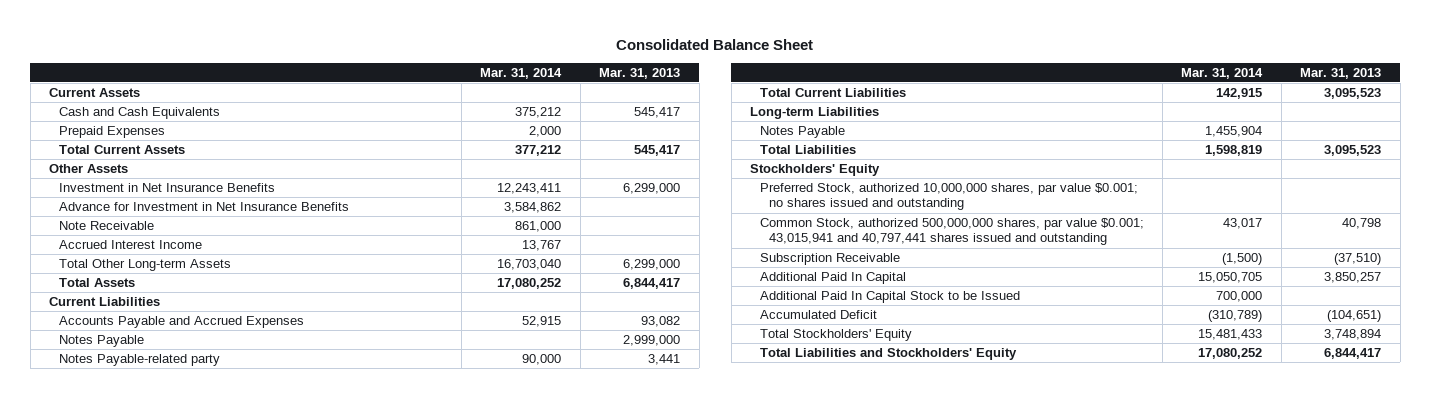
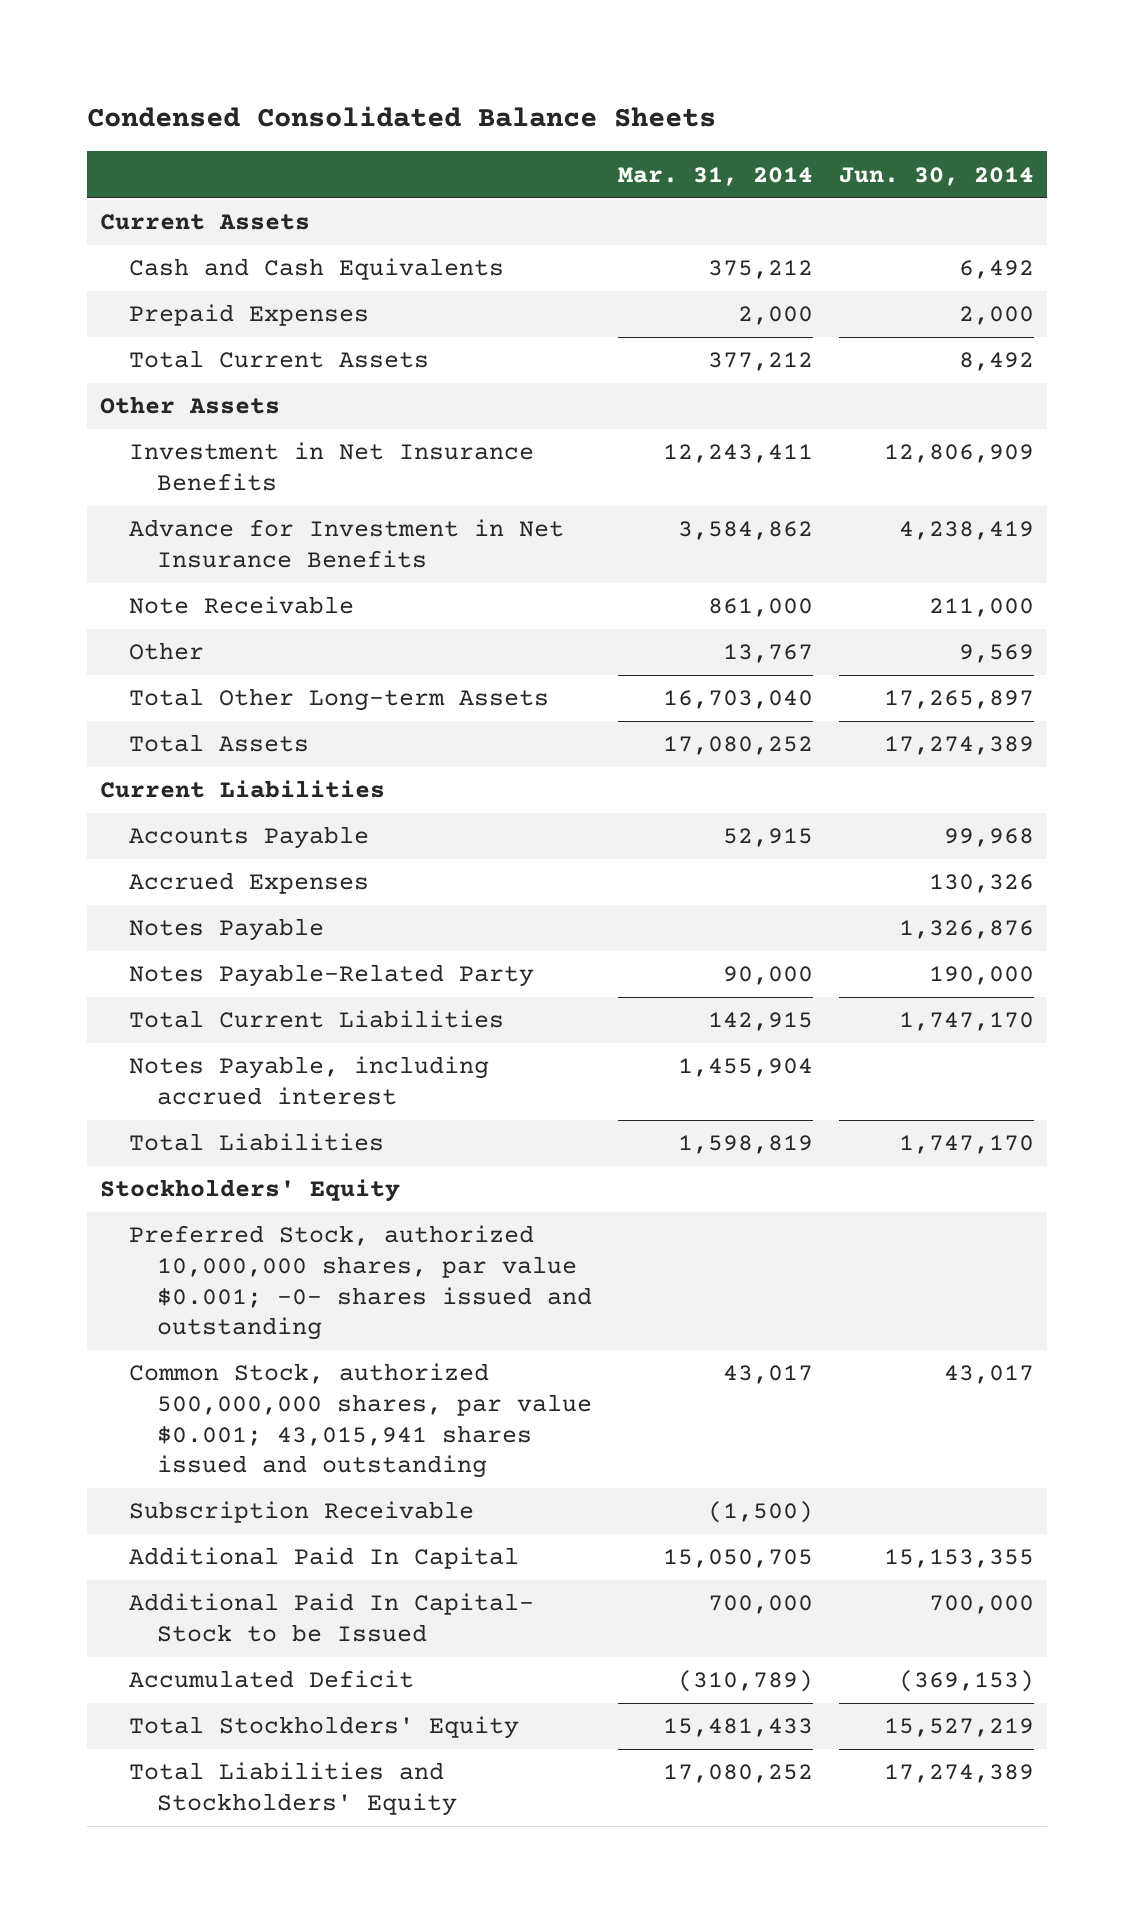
[616,39,814,51] Consolidated Balance Sheet -> [87,106,717,128] Condensed Consolidated Balance Sheets
[599,67,681,79] Mar. 31, 2013 -> none
none -> [839,166,1035,186] Jun. 30, 2014
[58,239,202,249] Accrued Interest Income -> [128,642,204,661] Other
[58,315,304,328] Accounts Payable and Accrued Expenses -> [128,826,369,850] Accounts Payable
none -> [128,872,369,895] Accrued Expenses
[58,353,220,366] Notes Payable-related party -> [128,964,534,988] Notes Payable-Related Party
[750,106,880,119] Long-term Liabilities -> none
[759,125,845,138] Notes Payable -> [128,1056,489,1106] Notes Payable, including accrued interest
[759,182,1138,211] Preferred Stock, authorized 10,000,000 shares, par value $0.001; no shares issued and outstanding -> [128,1225,593,1341] Preferred Stock, authorized 10,000,000 shares, par value $0.001; -0- shares issued and outstanding
[759,217,1144,246] Common Stock, authorized 500,000,000 shares, par value $0.001; 43,015,941 and 40,797,441 shares issued and outstanding -> [128,1363,593,1479] Common Stock, authorized 500,000,000 shares, par value $0.001; 43,015,941 shares issued and outstanding
[759,290,1020,303] Additional Paid In Capital Stock to be Issued -> [128,1593,534,1643] Additional Paid In Capital- Stock to be Issued

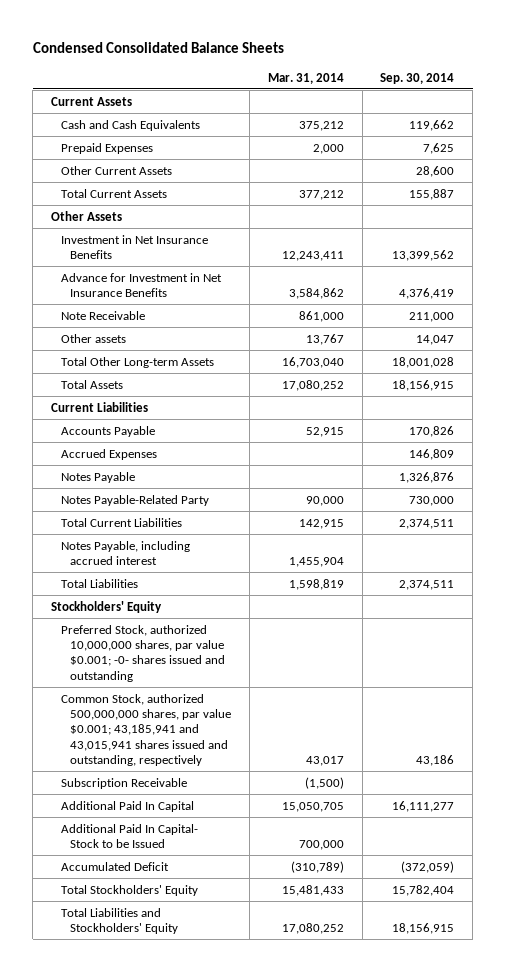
[839,166,1035,186] Jun. 30, 2014 -> none
none -> [380,72,455,84] Sep. 30, 2014
none -> [60,165,172,175] Other Current Assets
[128,642,204,661] Other -> [60,333,126,343] Other assets
[128,1363,593,1479] Common Stock, authorized 500,000,000 shares, par value $0.001; 43,015,941 shares issued and outstanding -> [60,693,232,767] Common Stock, authorized 500,000,000 shares, par value $0.001; 43,185,941 and 43,015,941 shares issued and outstanding, respectively

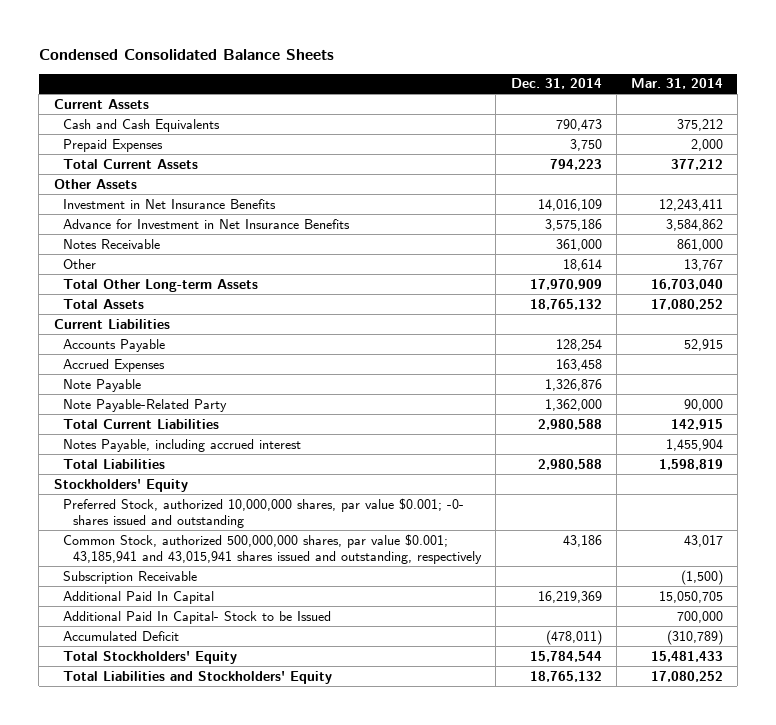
[380,72,455,84] Sep. 30, 2014 -> none
none -> [510,78,602,90] Dec. 31, 2014
[60,165,172,175] Other Current Assets -> none
[60,310,145,320] Note Receivable -> [63,238,161,249] Notes Receivable
[60,333,126,343] Other assets -> [63,258,97,269] Other
[60,471,135,483] Notes Payable -> [63,378,142,392] Note Payable
[60,494,209,506] Notes Payable-Related Party -> [63,398,228,412] Note Payable-Related Party

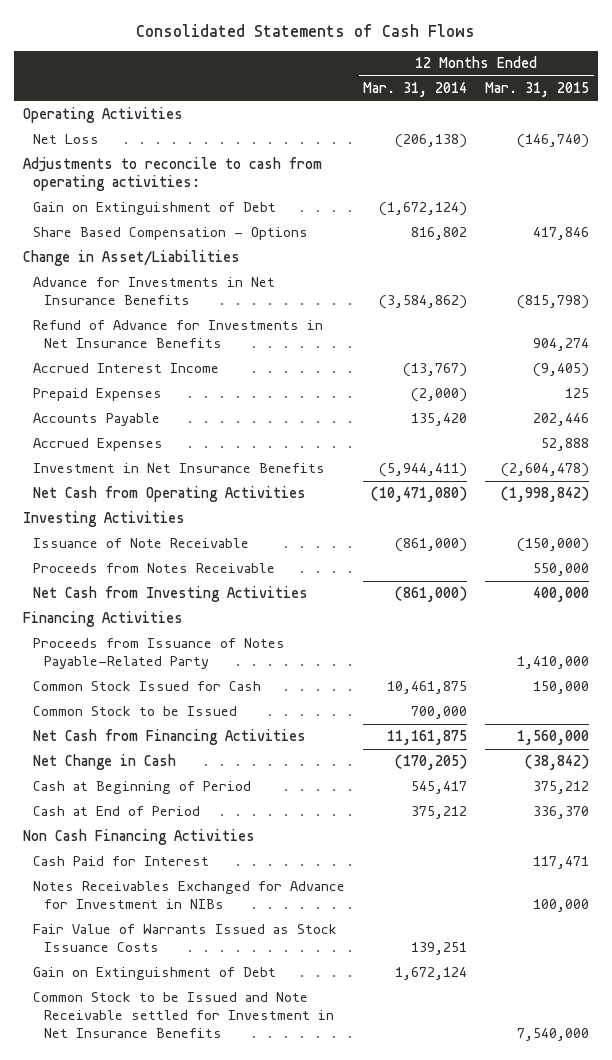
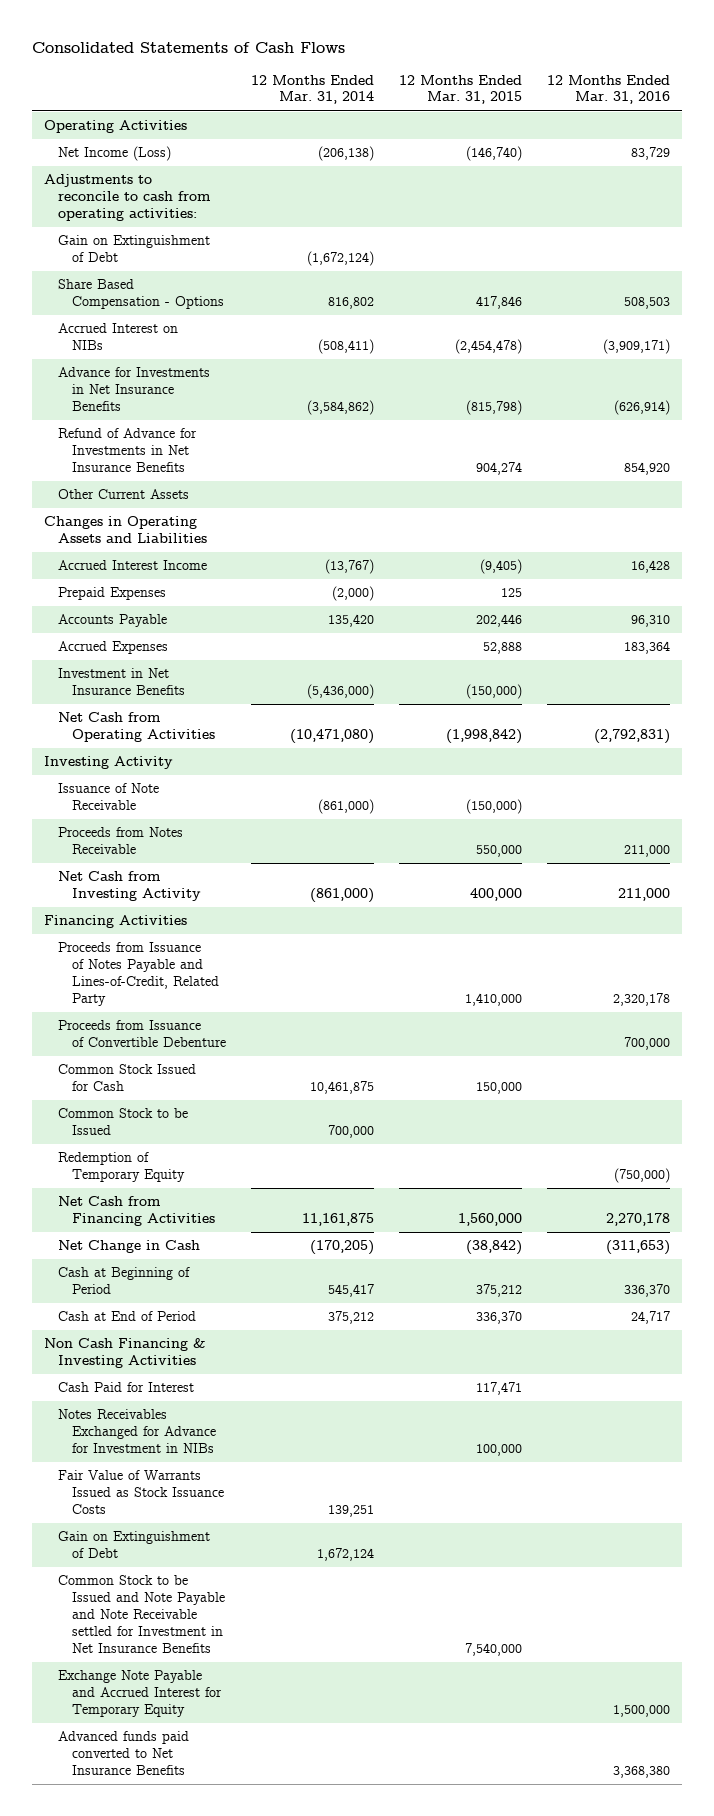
none -> [546,74,670,105] 12 Months Ended Mar. 31, 2016
[33,134,100,145] Net Loss -> [58,146,172,162] Net Income (Loss)
[23,250,241,267] Change in Asset/Liabilities -> none
none -> [58,323,179,351] Accrued Interest on NIBs
none -> [58,489,190,500] Other Current Assets
none -> [44,516,208,544] Changes in Operating Assets and Liabilities
[379,463,468,478] (5,944,411) -> [306,684,374,700] (5,436,000)
[501,463,590,478] (2,604,478) -> [465,684,522,700] (150,000)
[23,511,186,528] Investing Activities -> [44,756,174,770] Investing Activity
[33,586,309,603] Net Cash from Investing Activities -> [58,871,201,902] Net Cash from Investing Activity
[33,638,286,670] Proceeds from Issuance of Notes Payable-Related Party -> [58,942,219,1006] Proceeds from Issuance of Notes Payable and Lines-of-Credit, Related Party
none -> [58,1020,226,1048] Proceeds from Issuance of Convertible Debenture
none -> [58,1152,185,1183] Redemption of Temporary Equity
[23,829,256,846] Non Cash Financing Activities -> [44,1338,207,1369] Non Cash Financing & Investing Activities
[33,992,334,1039] Common Stock to be Issued and Note Receivable settled for Investment in Net Insurance Benefits -> [58,1575,225,1653] Common Stock to be Issued and Note Payable and Note Receivable settled for Investment in Net Insurance Benefits
none -> [58,1670,222,1718] Exchange Note Payable and Accrued Interest for Temporary Equity
none -> [58,1731,190,1776] Advanced funds paid converted to Net Insurance Benefits

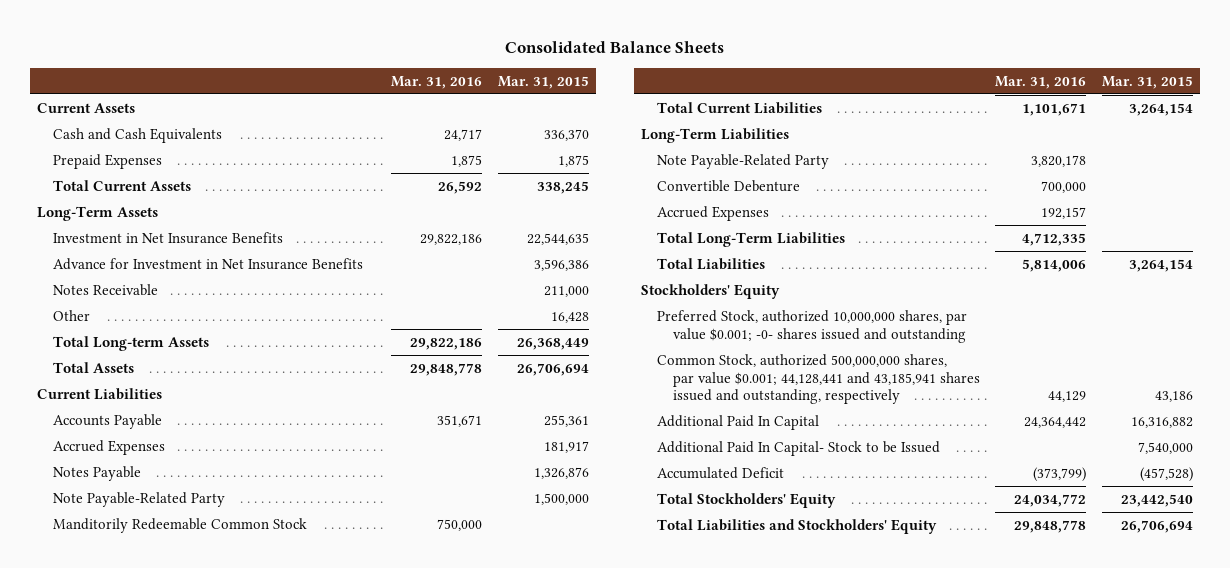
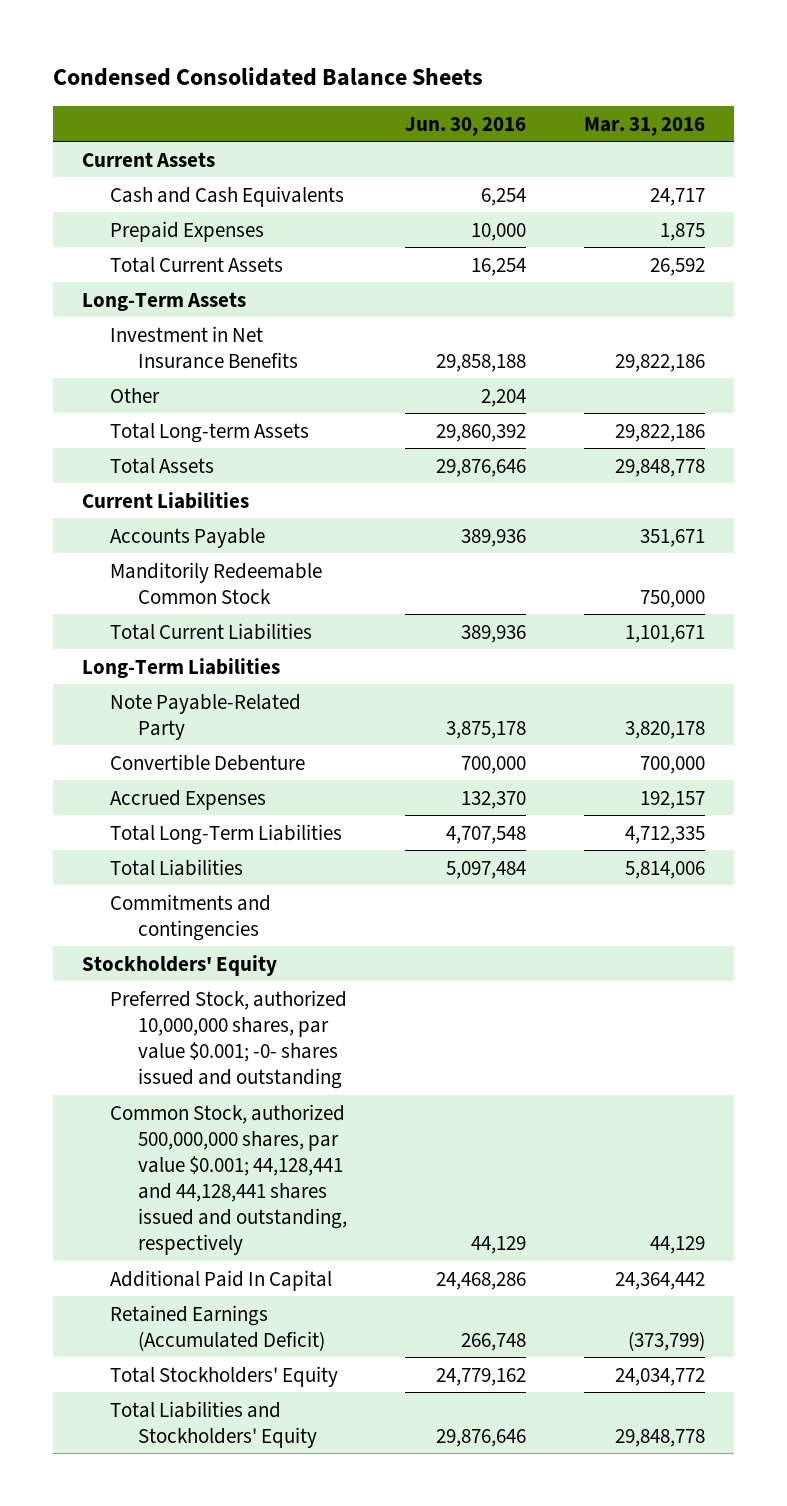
[505,40,725,53] Consolidated Balance Sheets -> [52,67,483,87] Condensed Consolidated Balance Sheets
[497,75,589,89] Mar. 31, 2015 -> none
none -> [405,116,527,136] Jun. 30, 2016
[53,257,364,270] Advance for Investment in Net Insurance Benefits -> none
[53,283,159,296] Notes Receivable -> none
[53,439,166,455] Accrued Expenses -> none
[53,465,142,481] Notes Payable -> none
[53,491,226,507] Note Payable-Related Party -> none
none -> [110,893,272,941] Commitments and contingencies
[657,353,980,405] Common Stock, authorized 500,000,000 shares, par value $0.001; 44,128,441 and 43,185,941 shares issued and outstanding, respectively -> [110,1103,348,1256] Common Stock, authorized 500,000,000 shares, par value $0.001; 44,128,441 and 44,128,441 shares issued and outstanding, respectively
[657,440,941,456] Additional Paid In Capital- Stock to be Issued -> none
[657,466,785,479] Accumulated Deficit -> [110,1304,326,1351] Retained Earnings (Accumulated Deficit)

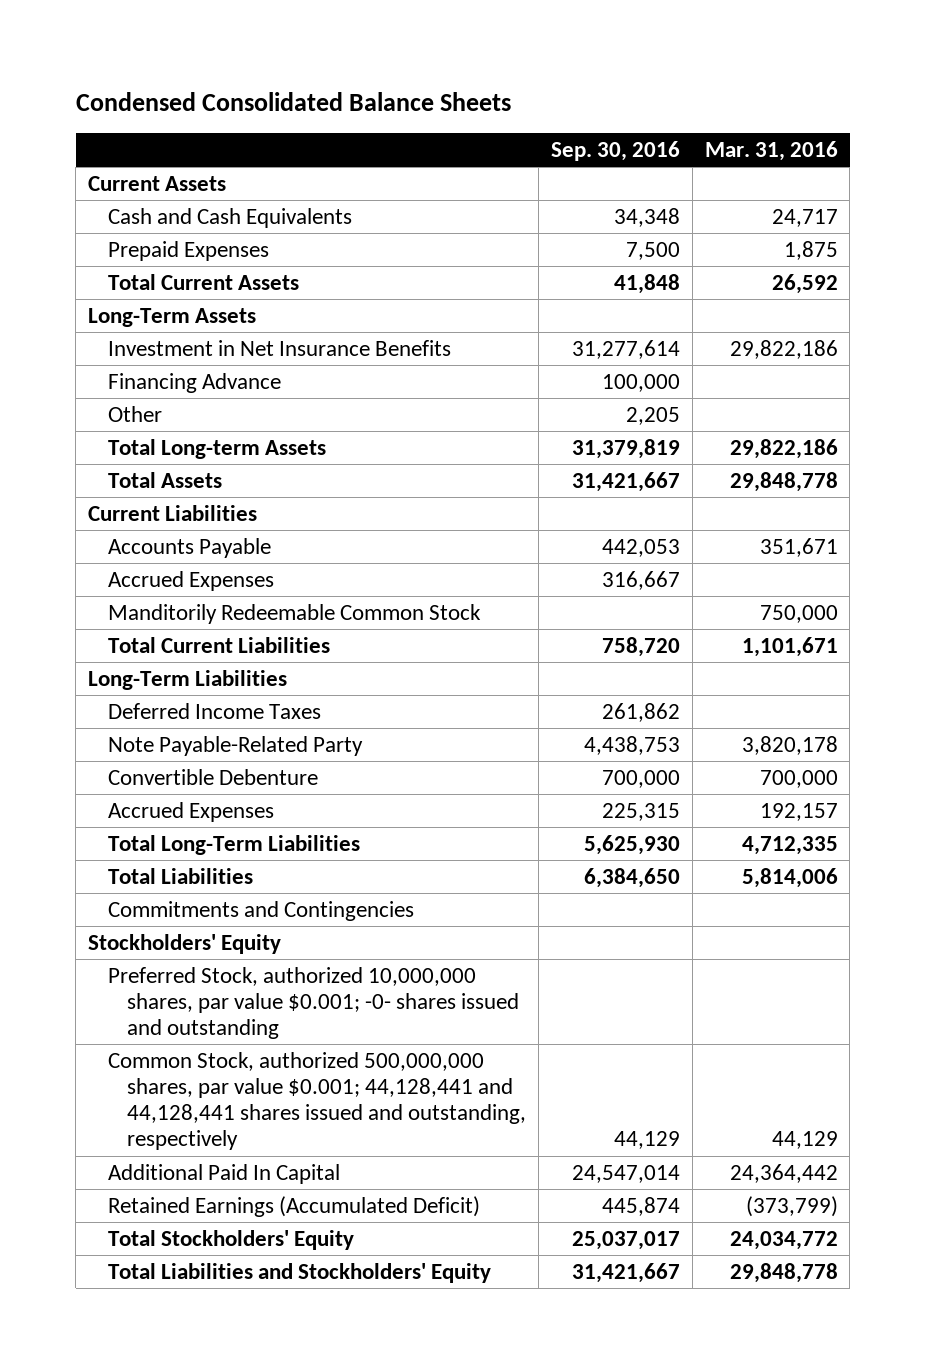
[405,116,527,136] Jun. 30, 2016 -> none
none -> [550,140,680,161] Sep. 30, 2016
none -> [107,372,281,393] Financing Advance
none -> [107,570,274,591] Accrued Expenses
none -> [107,702,321,719] Deferred Income Taxes
[110,893,272,941] Commitments and contingencies -> [107,900,414,921] Commitments and Contingencies

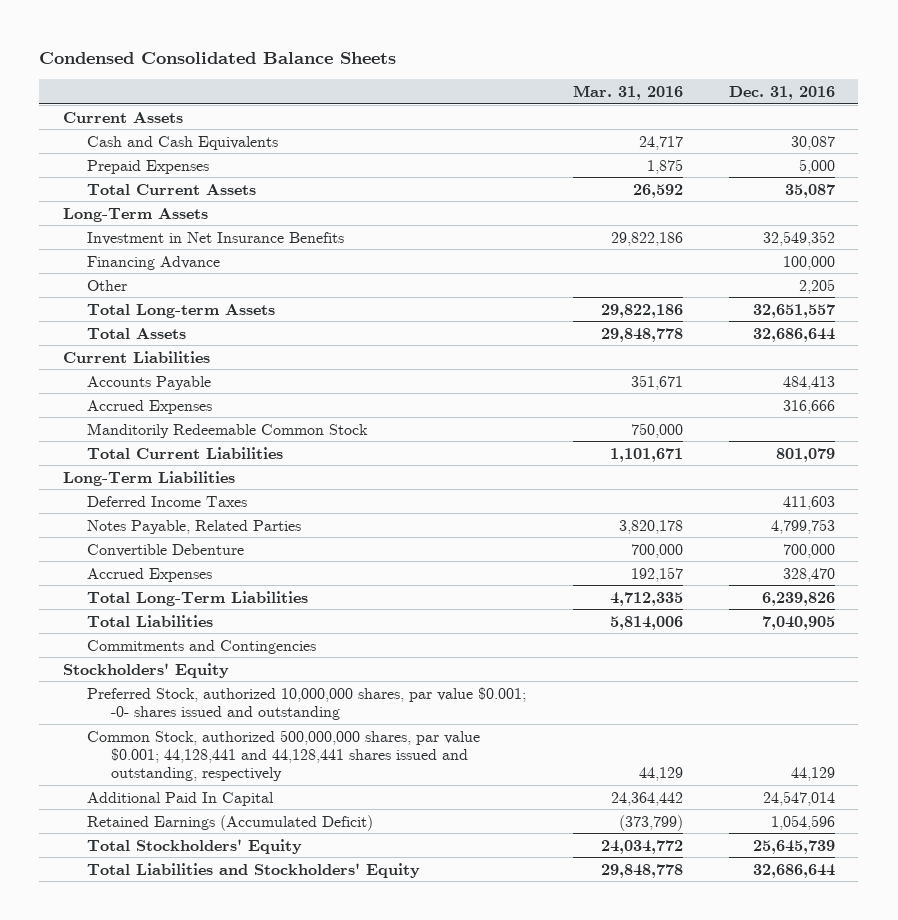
[550,140,680,161] Sep. 30, 2016 -> none
none -> [729,85,836,100] Dec. 31, 2016
[107,735,363,756] Note Payable-Related Party -> [87,519,302,534] Notes Payable, Related Parties

